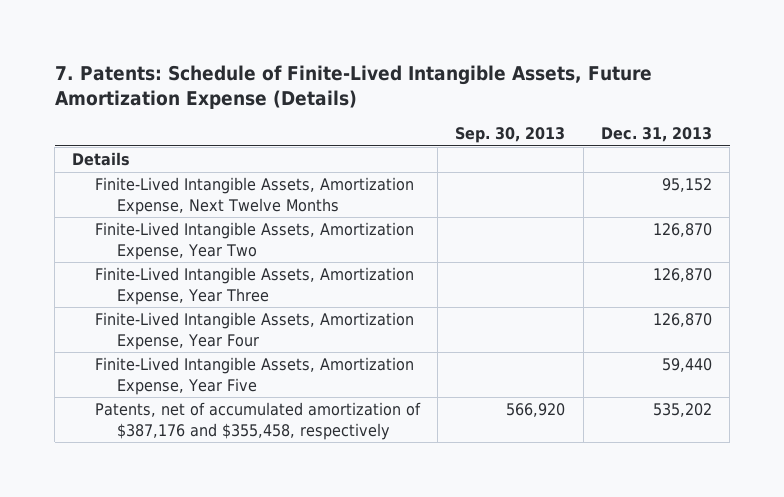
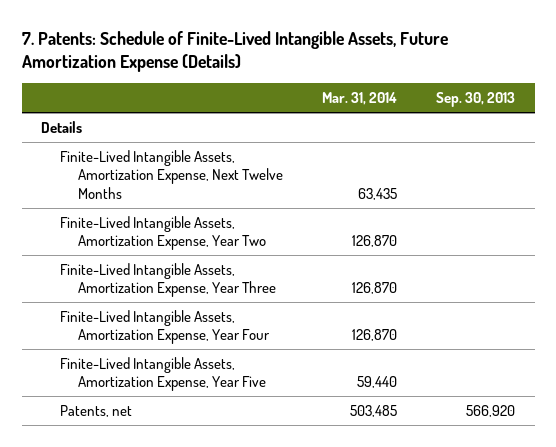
[600,127,712,143] Dec. 31, 2013 -> none
none -> [322,92,398,106] Mar. 31, 2014
[94,402,421,440] Patents, net of accumulated amortization of $387,176 and $355,458, respectively -> [59,404,132,417] Patents, net

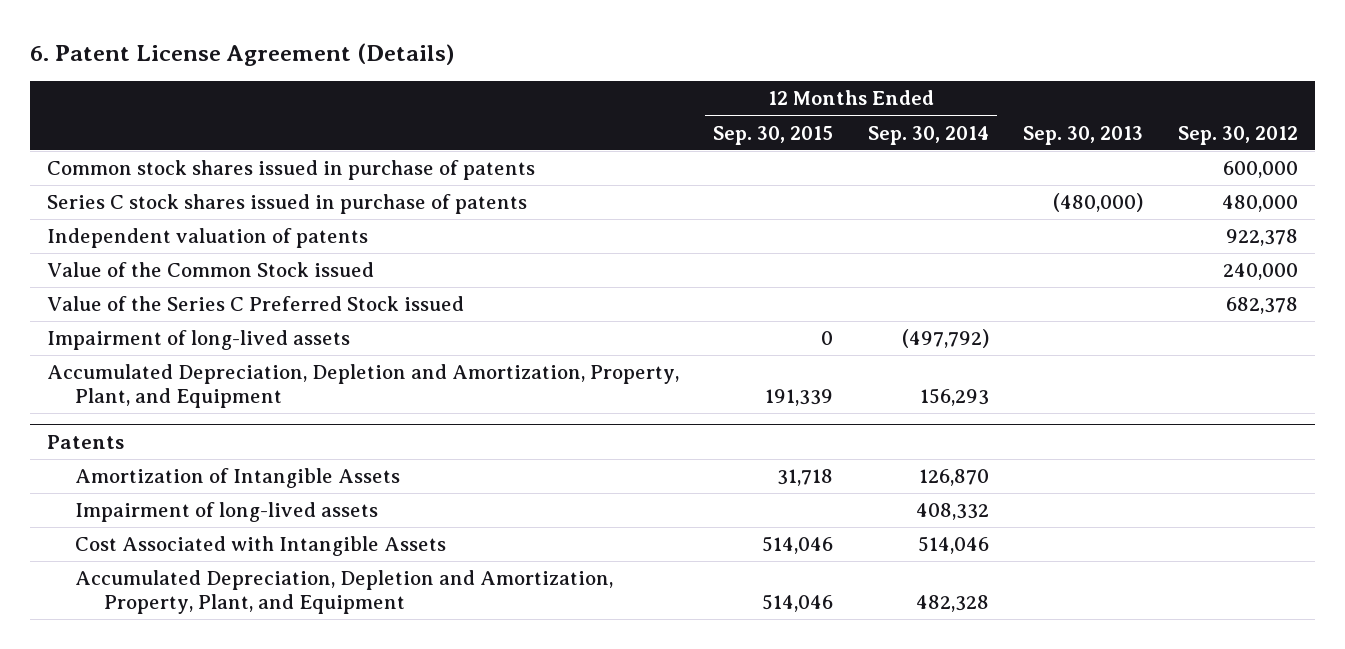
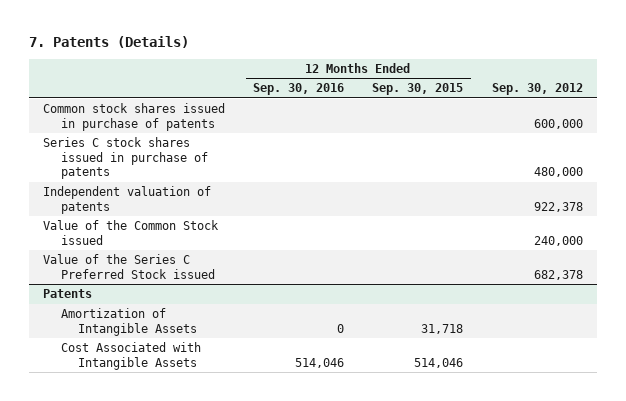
[29,43,454,67] 6. Patent License Agreement (Details) -> [28,36,189,49] 7. Patents (Details)
[867,125,989,145] Sep. 30, 2014 -> none
[1023,125,1144,145] Sep. 30, 2013 -> none
none -> [253,83,345,96] Sep. 30, 2016
[46,330,350,351] Impairment of long-lived assets -> none
[46,364,679,409] Accumulated Depreciation, Depletion and Amortization, Property, Plant, and Equipment -> none
[75,502,379,523] Impairment of long-lived assets -> none
[75,570,614,615] Accumulated Depreciation, Depletion and Amortization, Property, Plant, and Equipment -> none

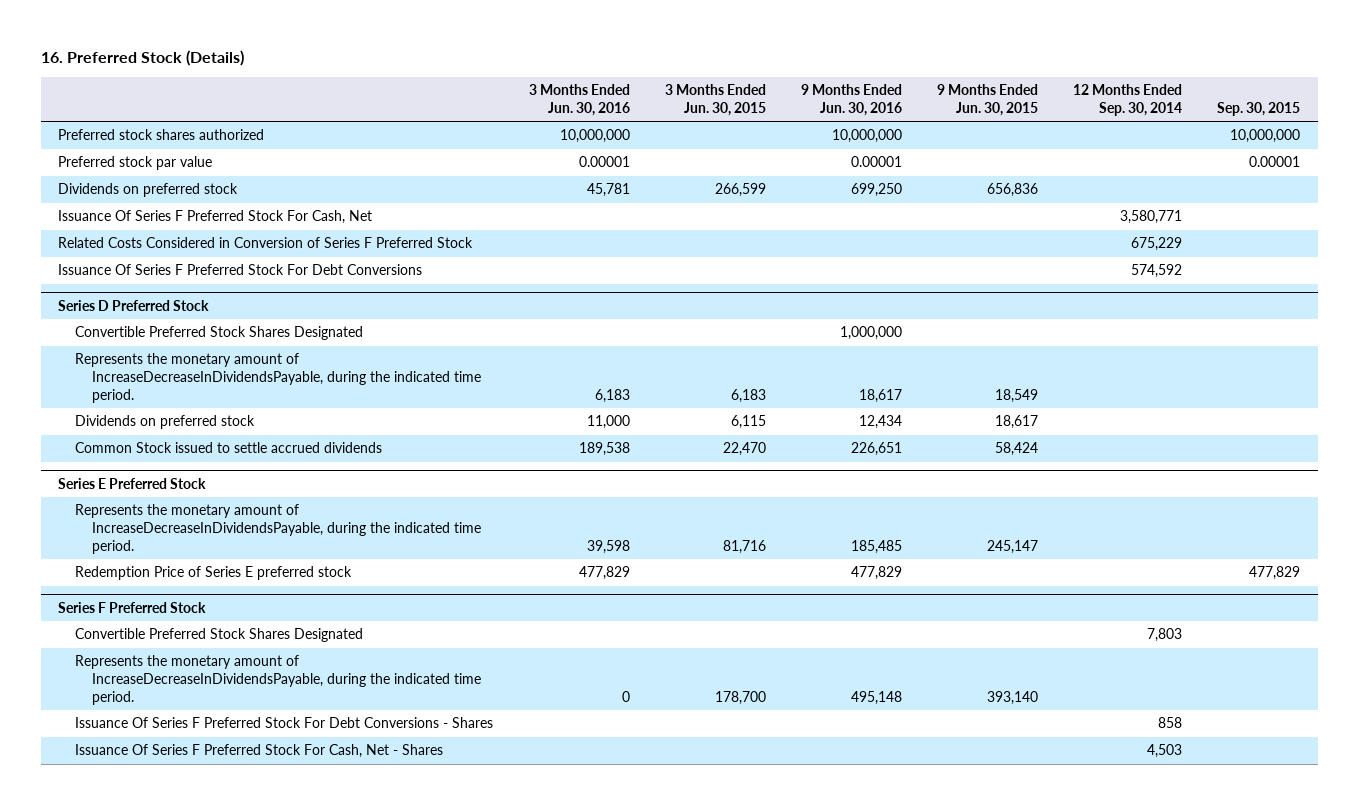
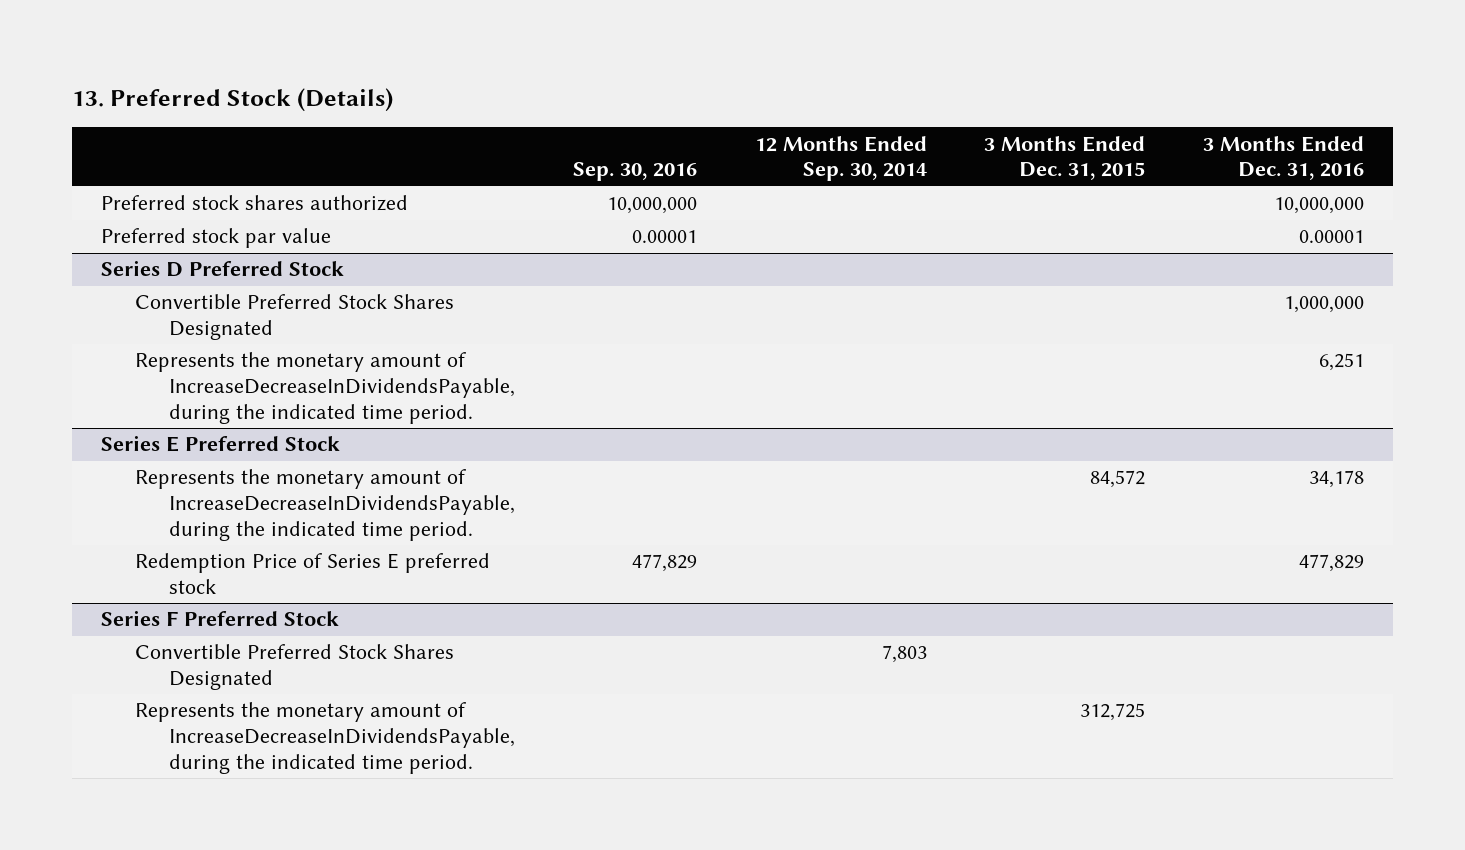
[40,49,244,66] 16. Preferred Stock (Details) -> [71,87,393,112] 13. Preferred Stock (Details)
[528,84,630,117] 3 Months Ended Jun. 30, 2016 -> none
[664,84,766,117] 3 Months Ended Jun. 30, 2015 -> none
[800,84,902,117] 9 Months Ended Jun. 30, 2016 -> none
[937,84,1039,117] 9 Months Ended Jun. 30, 2015 -> none
[1217,102,1301,117] Sep. 30, 2015 -> none
none -> [573,162,698,182] Sep. 30, 2016
none -> [984,135,1146,181] 3 Months Ended Dec. 31, 2015
none -> [1203,135,1365,181] 3 Months Ended Dec. 31, 2016
[58,183,239,198] Dividends on preferred stock -> none
[58,210,373,225] Issuance Of Series F Preferred Stock For Cash, Net -> none
[58,237,474,249] Related Costs Considered in Conversion of Series F Preferred Stock -> none
[58,264,423,276] Issuance Of Series F Preferred Stock For Debt Conversions -> none
[75,415,256,430] Dividends on preferred stock -> none
[75,442,383,454] Common Stock issued to settle accrued dividends -> none
[75,717,494,729] Issuance Of Series F Preferred Stock For Debt Conversions - Shares -> none
[75,744,444,759] Issuance Of Series F Preferred Stock For Cash, Net - Shares -> none

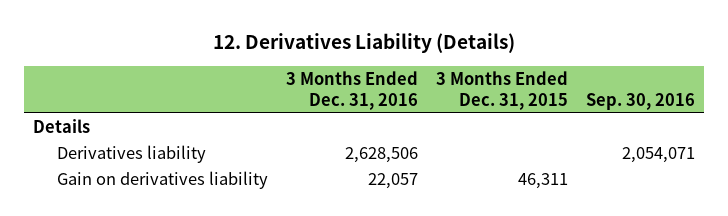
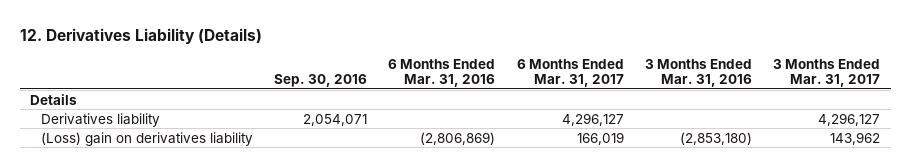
[285,71,418,110] 3 Months Ended Dec. 31, 2016 -> none
[436,71,569,110] 3 Months Ended Dec. 31, 2015 -> none
none -> [388,58,496,88] 6 Months Ended Mar. 31, 2016
none -> [516,58,624,88] 6 Months Ended Mar. 31, 2017
none -> [644,58,752,88] 3 Months Ended Mar. 31, 2016
none -> [773,58,881,88] 3 Months Ended Mar. 31, 2017
[56,171,268,190] Gain on derivatives liability -> [40,131,253,146] (Loss) gain on derivatives liability

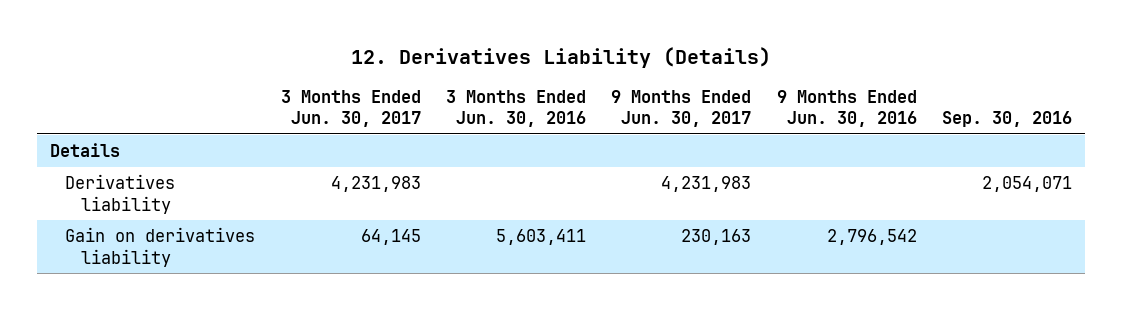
[388,58,496,88] 6 Months Ended Mar. 31, 2016 -> none
[516,58,624,88] 6 Months Ended Mar. 31, 2017 -> none
[644,58,752,88] 3 Months Ended Mar. 31, 2016 -> none
[773,58,881,88] 3 Months Ended Mar. 31, 2017 -> none
none -> [280,89,421,128] 3 Months Ended Jun. 30, 2017
none -> [446,89,587,128] 3 Months Ended Jun. 30, 2016
none -> [611,89,752,128] 9 Months Ended Jun. 30, 2017
none -> [776,89,917,128] 9 Months Ended Jun. 30, 2016
[40,131,253,146] (Loss) gain on derivatives liability -> [65,227,256,267] Gain on derivatives liability

